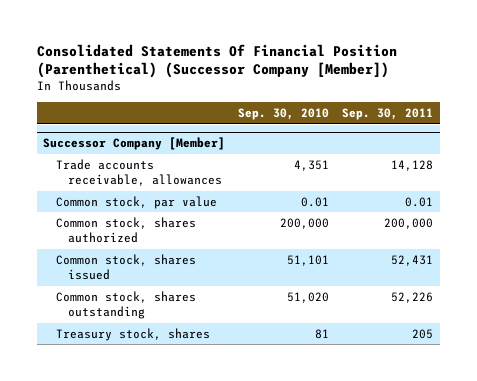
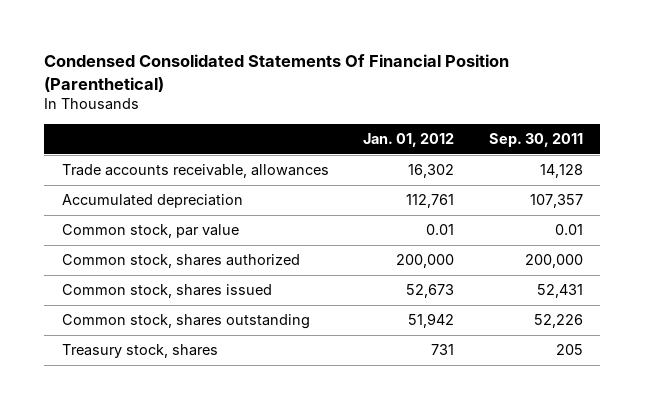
[36,43,397,79] Consolidated Statements Of Financial Position (Parenthetical) (Successor Company [Member]) -> [44,53,510,92] Condensed Consolidated Statements Of Financial Position (Parenthetical)
[238,108,330,121] Sep. 30, 2010 -> none
none -> [363,132,455,147] Jan. 01, 2012
[43,137,226,151] Successor Company [Member] -> none
none -> [61,194,243,209] Accumulated depreciation

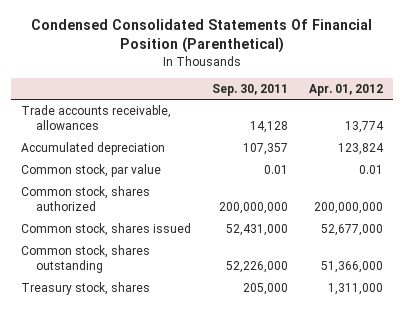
[363,132,455,147] Jan. 01, 2012 -> none
none -> [308,83,383,96] Apr. 01, 2012
[525,254,584,269] 200,000 -> [219,202,289,215] 200,000,000
[537,284,584,299] 52,431 -> [226,224,289,237] 52,431,000
[534,314,584,329] 52,226 -> [226,261,289,274] 52,226,000
[556,344,584,356] 205 -> [243,283,289,296] 205,000

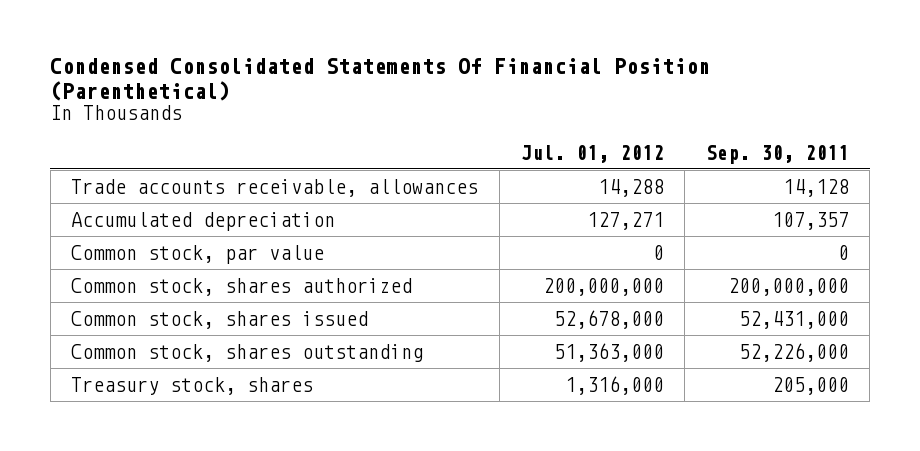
[308,83,383,96] Apr. 01, 2012 -> none
none -> [520,144,664,163] Jul. 01, 2012
[264,165,289,175] 0.01 -> [837,244,849,260] 0

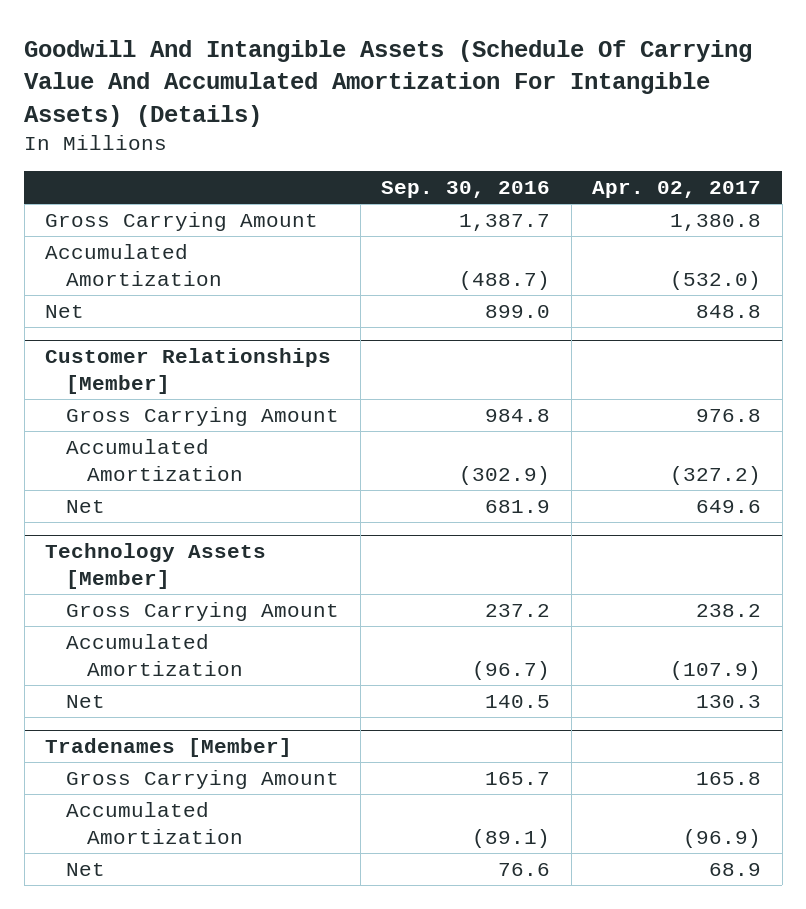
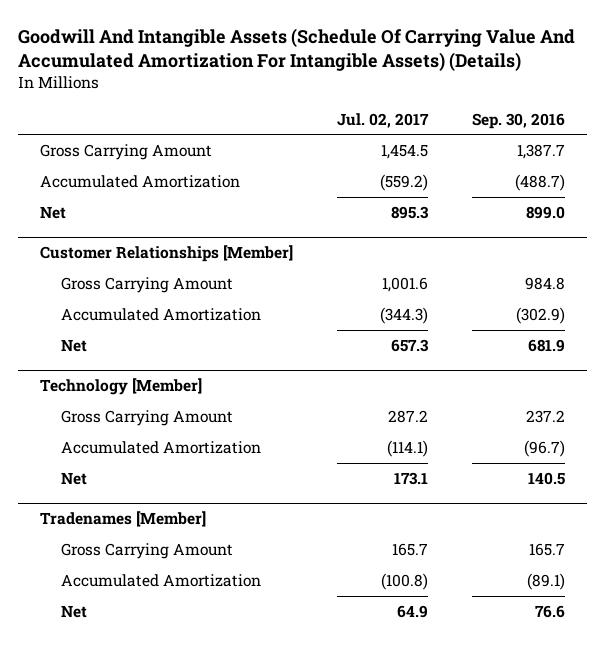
[592,181,762,199] Apr. 02, 2017 -> none
none -> [337,112,430,128] Jul. 02, 2017
[45,543,267,590] Technology Assets [Member] -> [40,378,203,396] Technology [Member]

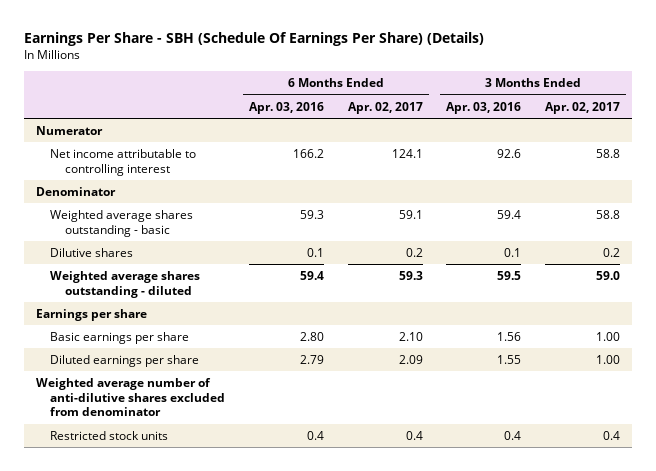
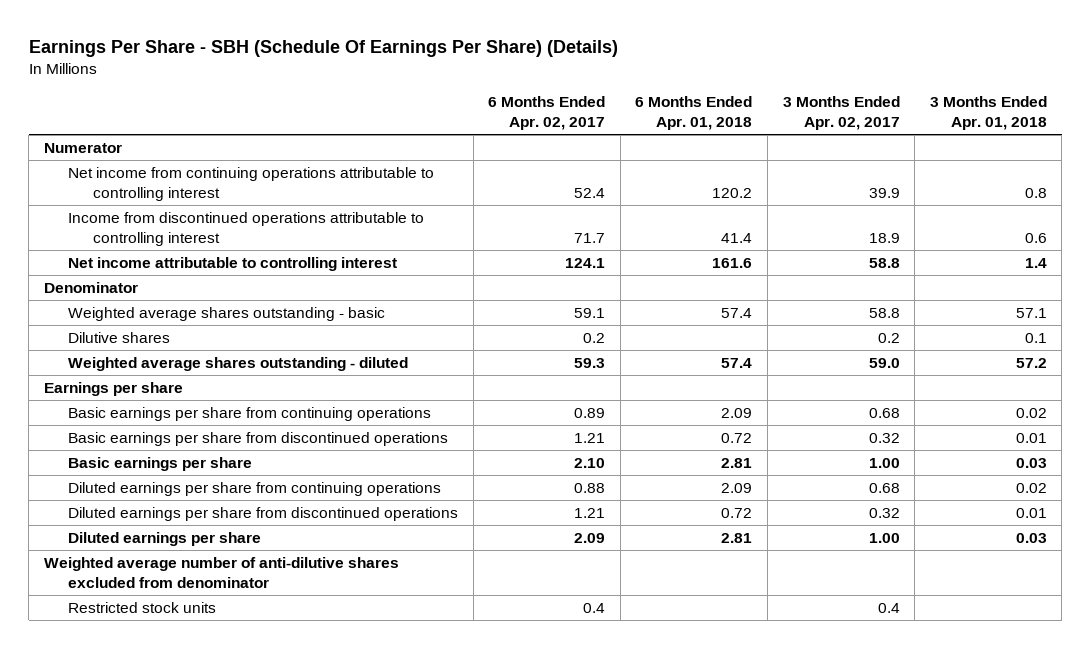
[249,101,325,114] Apr. 03, 2016 -> none
[446,101,522,114] Apr. 03, 2016 -> none
none -> [635,96,753,130] 6 Months Ended Apr. 01, 2018
none -> [929,96,1047,130] 3 Months Ended Apr. 01, 2018
none -> [68,167,435,201] Net income from continuing operations attributable to controlling interest
none -> [68,212,425,246] Income from discontinued operations attributable to controlling interest
none -> [68,407,432,422] Basic earnings per share from continuing operations
none -> [68,432,449,447] Basic earnings per share from discontinued operations
none -> [68,482,442,497] Diluted earnings per share from continuing operations
none -> [68,507,459,522] Diluted earnings per share from discontinued operations

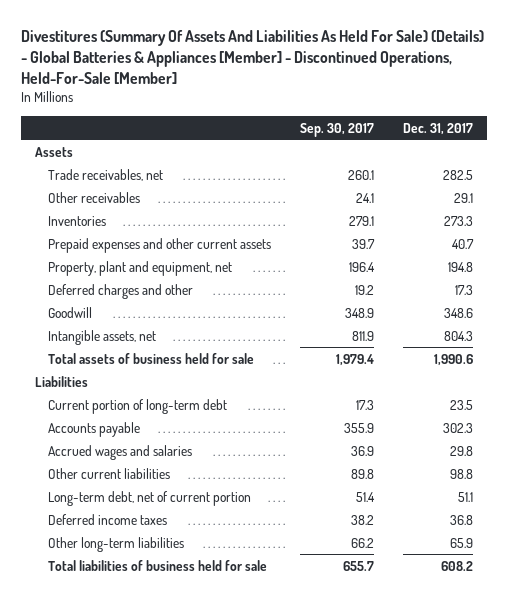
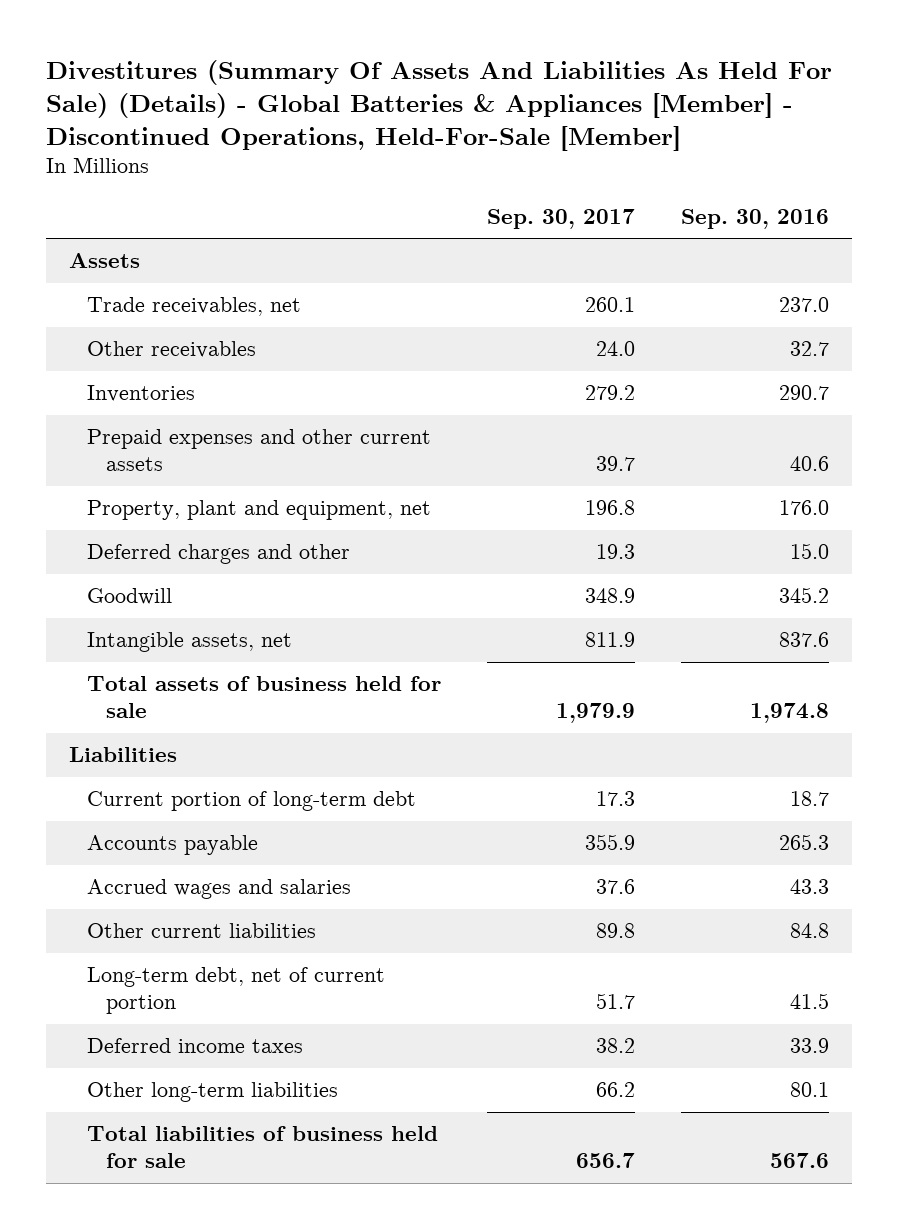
[402,122,473,135] Dec. 31, 2017 -> none
none -> [680,208,829,229] Sep. 30, 2016
[355,192,374,203] 24.1 -> [596,341,636,357] 24.0
[348,215,374,226] 279.1 -> [585,385,636,401] 279.2
[348,261,375,272] 196.4 -> [585,500,636,516] 196.8
[354,284,374,295] 19.2 -> [596,544,636,560] 19.3
[335,353,374,366] 1,979.4 -> [556,703,636,724] 1,979.9
[350,445,374,456] 36.9 -> [596,879,636,895] 37.6
[355,491,375,502] 51.4 -> [596,993,636,1010] 51.7
[342,560,374,571] 655.7 -> [576,1153,636,1169] 656.7

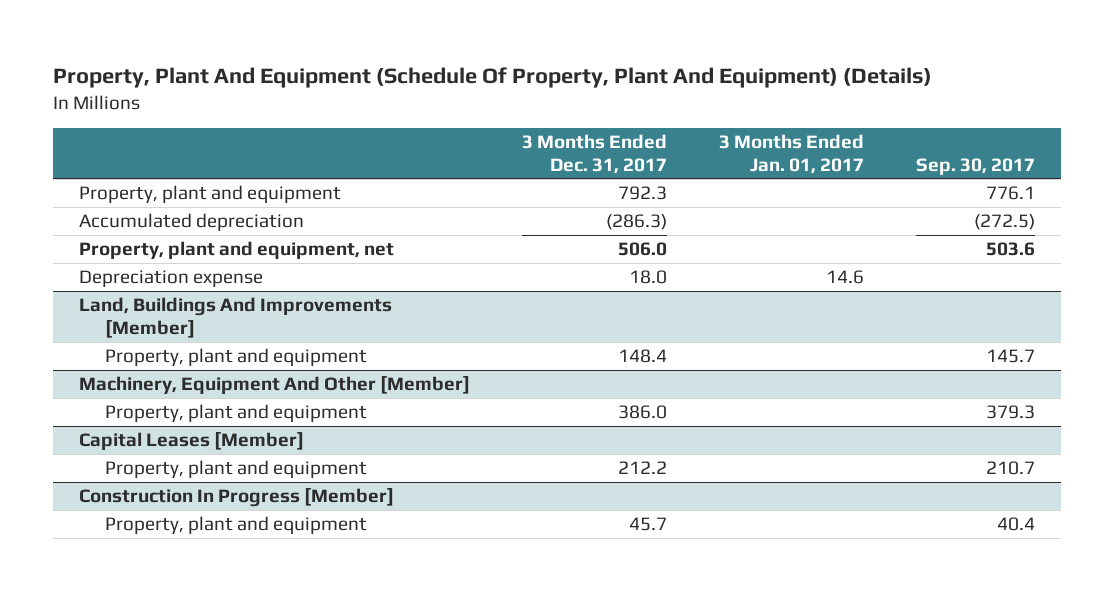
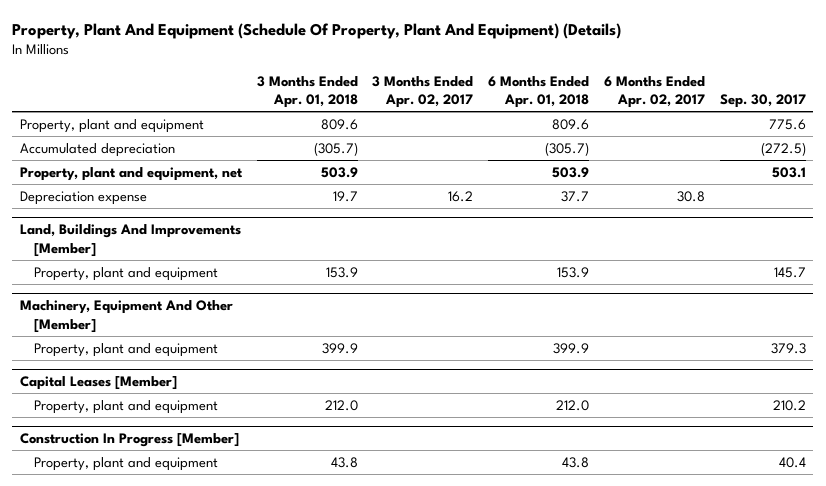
[522,133,668,174] 3 Months Ended Dec. 31, 2017 -> none
[719,133,865,174] 3 Months Ended Jan. 01, 2017 -> none
none -> [256,75,358,109] 3 Months Ended Apr. 01, 2018
none -> [372,75,474,109] 3 Months Ended Apr. 02, 2017
none -> [488,75,590,109] 6 Months Ended Apr. 01, 2018
none -> [604,75,706,109] 6 Months Ended Apr. 02, 2017
[986,186,1036,201] 776.1 -> [768,118,806,130] 775.6
[986,242,1036,257] 503.6 -> [771,166,806,178] 503.1
[986,461,1036,476] 210.7 -> [772,399,806,411] 210.2

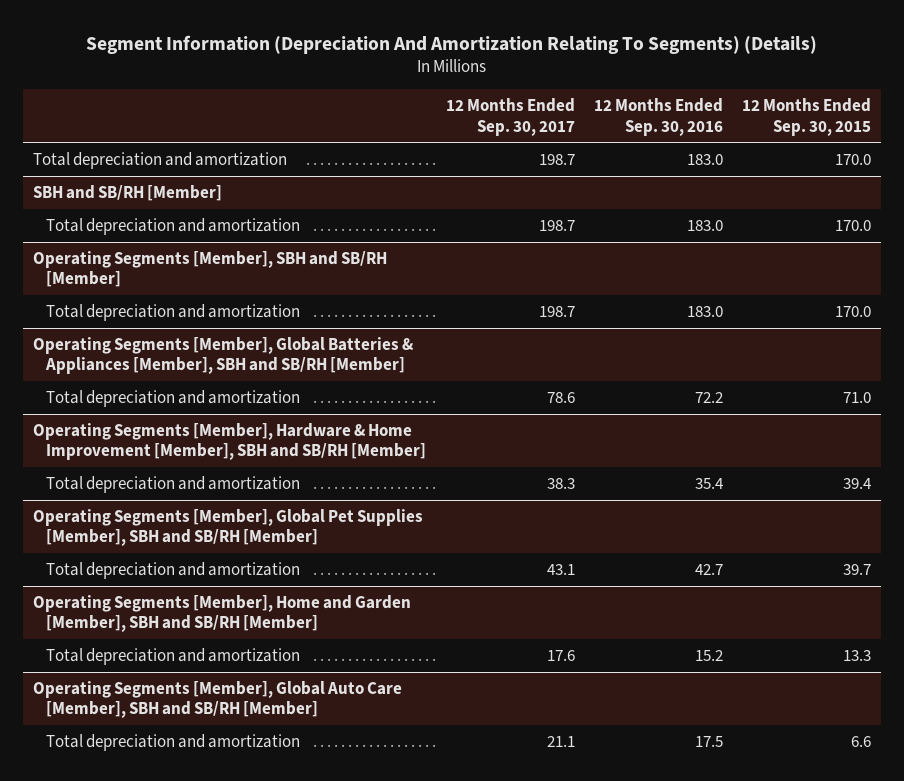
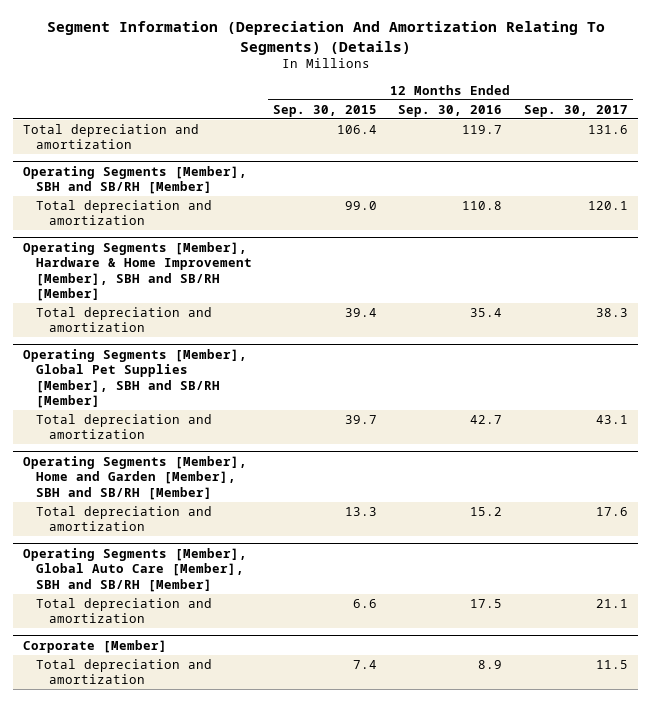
[33,184,223,201] SBH and SB/RH [Member] -> none
[46,217,301,235] Total depreciation and amortization -> none
[538,153,575,165] 198.7 -> [587,124,628,134] 131.6
[687,153,724,165] 183.0 -> [462,124,503,134] 119.7
[835,153,872,165] 170.0 -> [337,124,378,134] 106.4
[33,336,415,375] Operating Segments [Member], Global Batteries & Appliances [Member], SBH and SB/RH [Member] -> none
[46,389,301,407] Total depreciation and amortization -> none
[538,305,575,317] 198.7 -> [587,200,628,210] 120.1
[687,305,724,317] 183.0 -> [462,200,503,210] 110.8
[835,305,872,317] 170.0 -> [345,200,378,210] 99.0
none -> [23,639,168,653] Corporate [Member]
none -> [36,658,213,685] Total depreciation and amortization

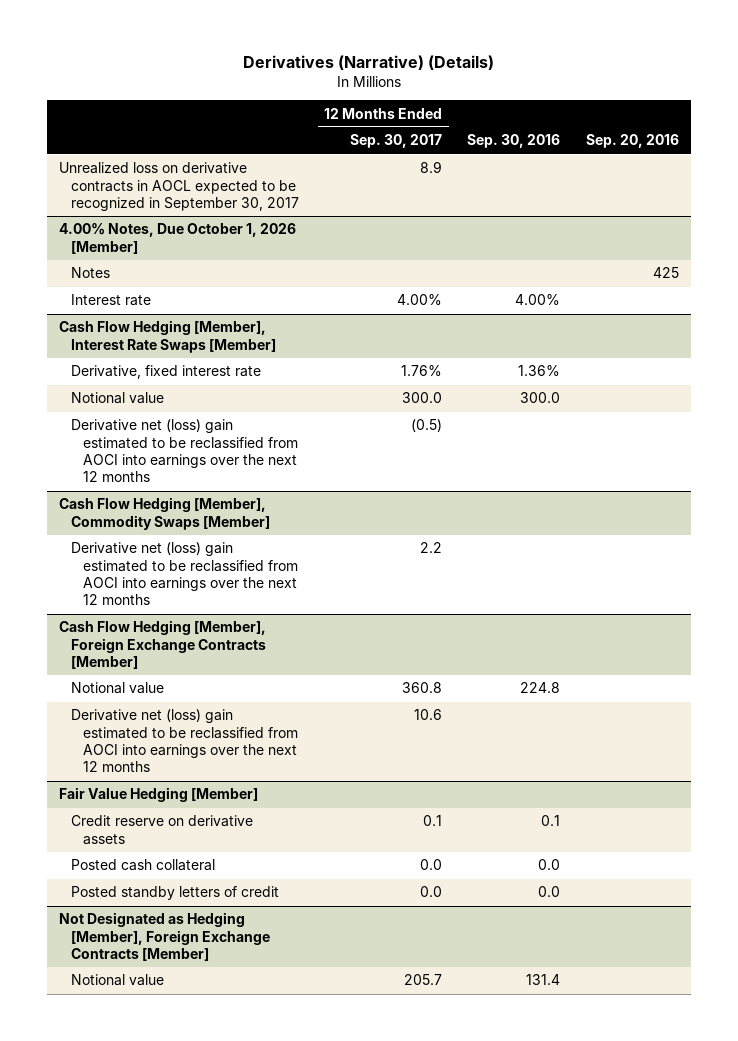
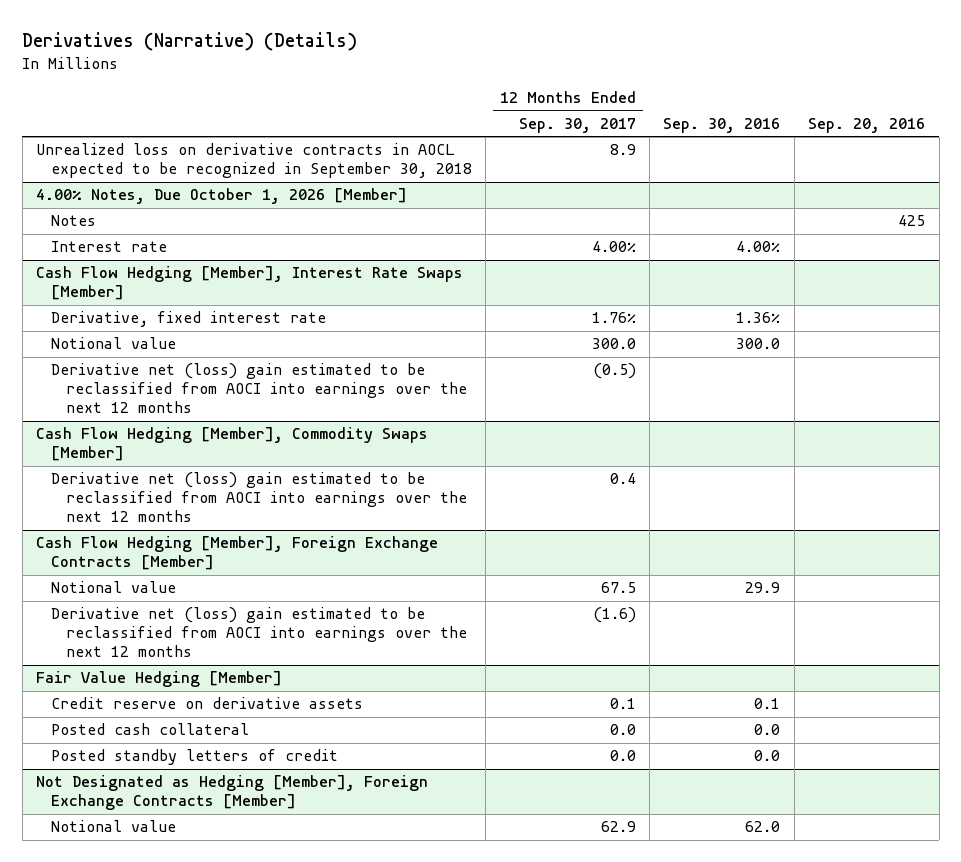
[59,162,300,211] Unrealized loss on derivative contracts in AOCL expected to be recognized in September 30, 2017 -> [35,143,472,179] Unrealized loss on derivative contracts in AOCL expected to be recognized in September 30, 2018
[420,542,443,554] 2.2 -> [609,473,636,485] 0.4
[402,682,443,694] 360.8 -> [600,582,636,594] 67.5
[520,682,561,694] 224.8 -> [745,582,781,594] 29.9
[414,709,443,721] 10.6 -> [592,607,636,624] (1.6)
[404,974,443,986] 205.7 -> [600,821,636,833] 62.9
[526,974,561,986] 131.4 -> [745,821,781,833] 62.0

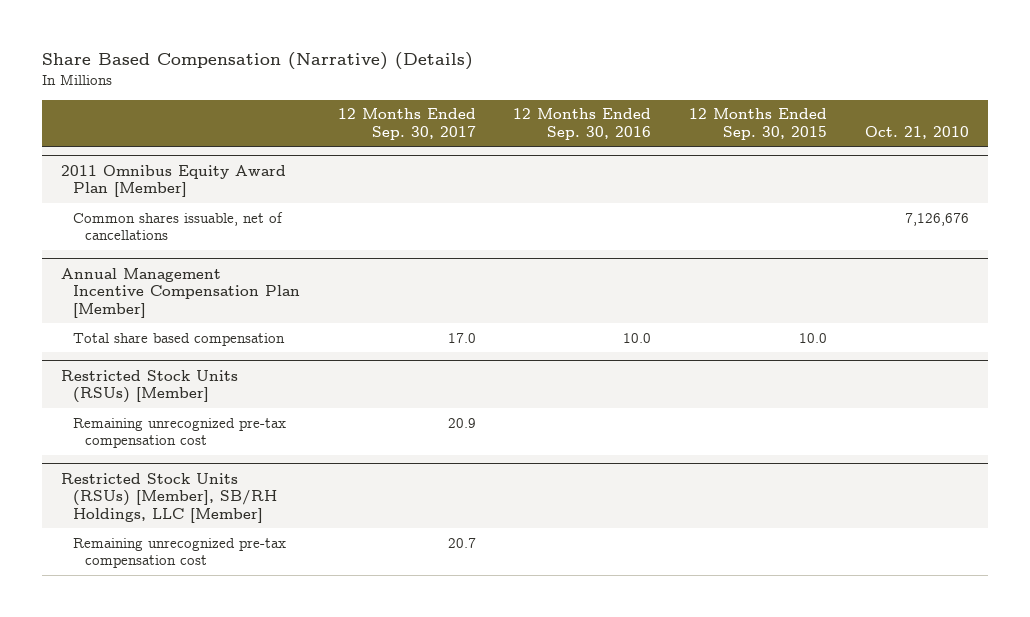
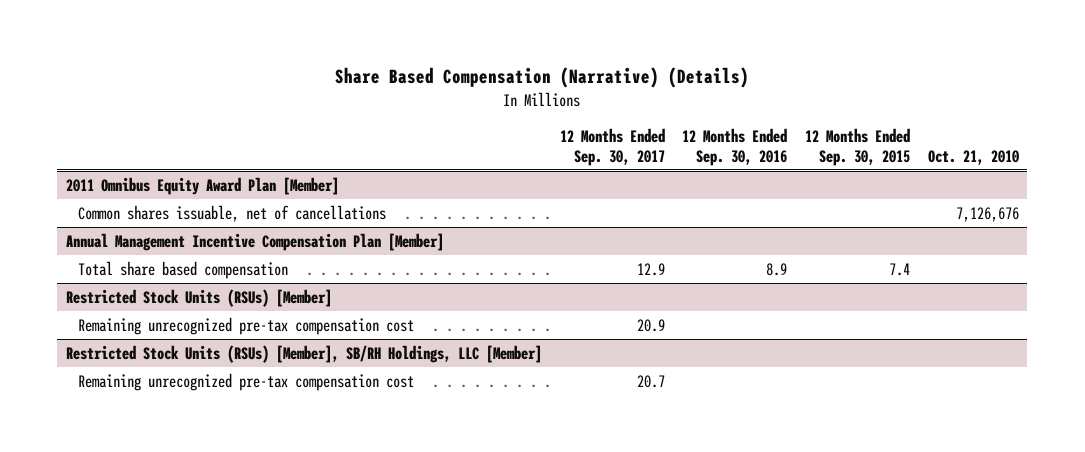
[447,332,476,343] 17.0 -> [636,262,665,276] 12.9
[623,332,652,343] 10.0 -> [766,262,788,276] 8.9
[799,332,828,343] 10.0 -> [888,262,910,276] 7.4

